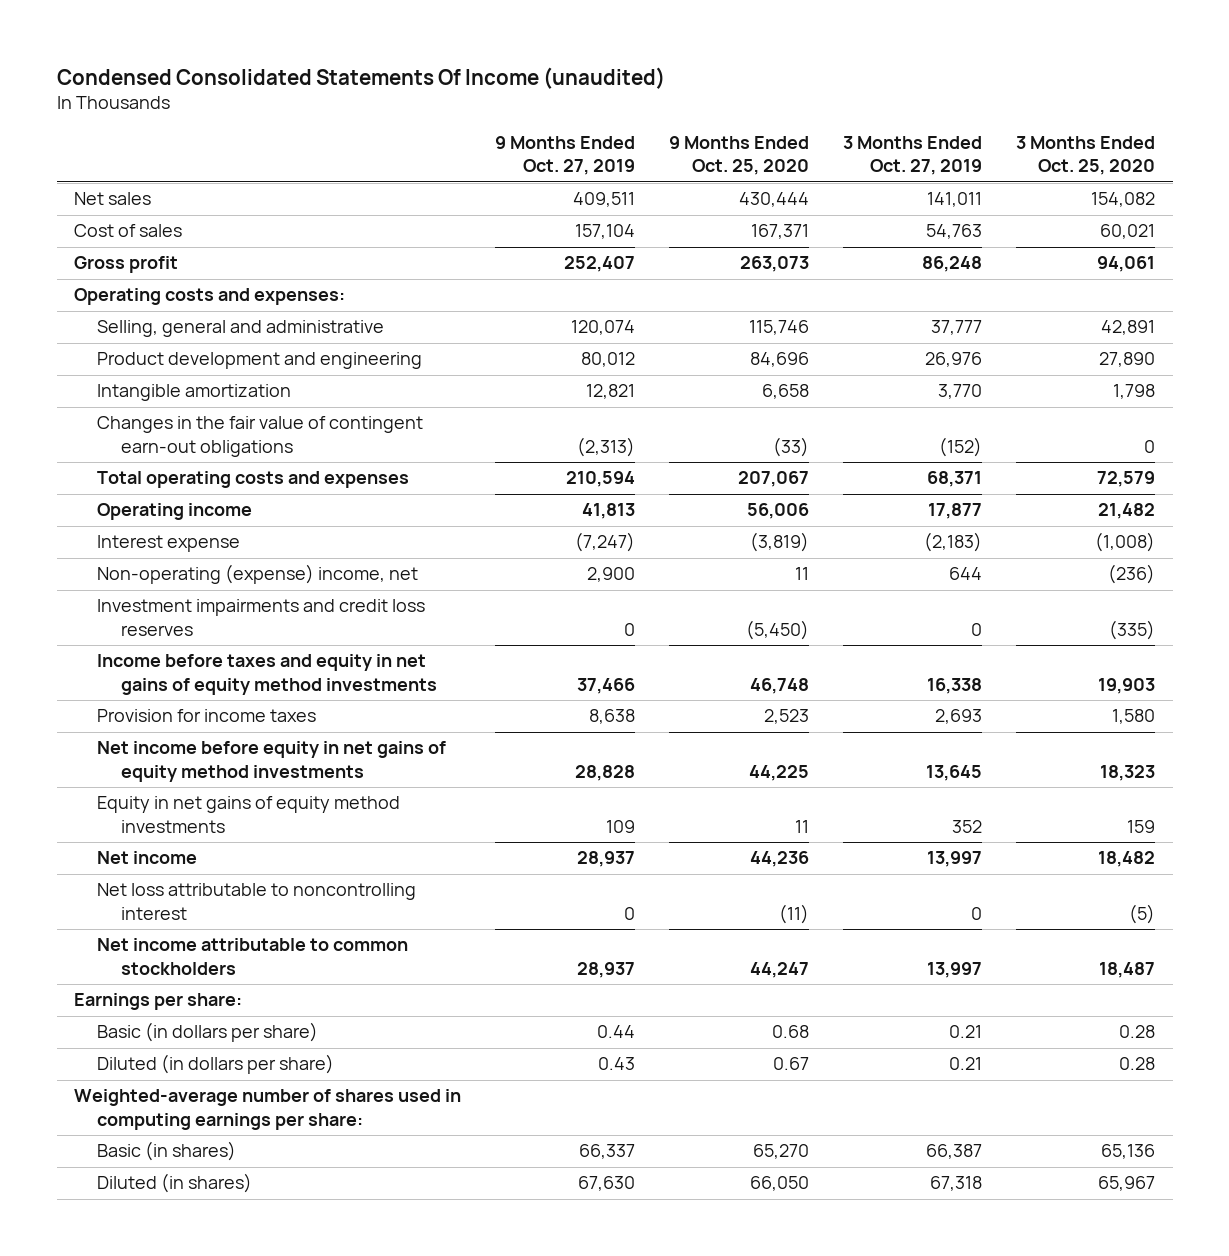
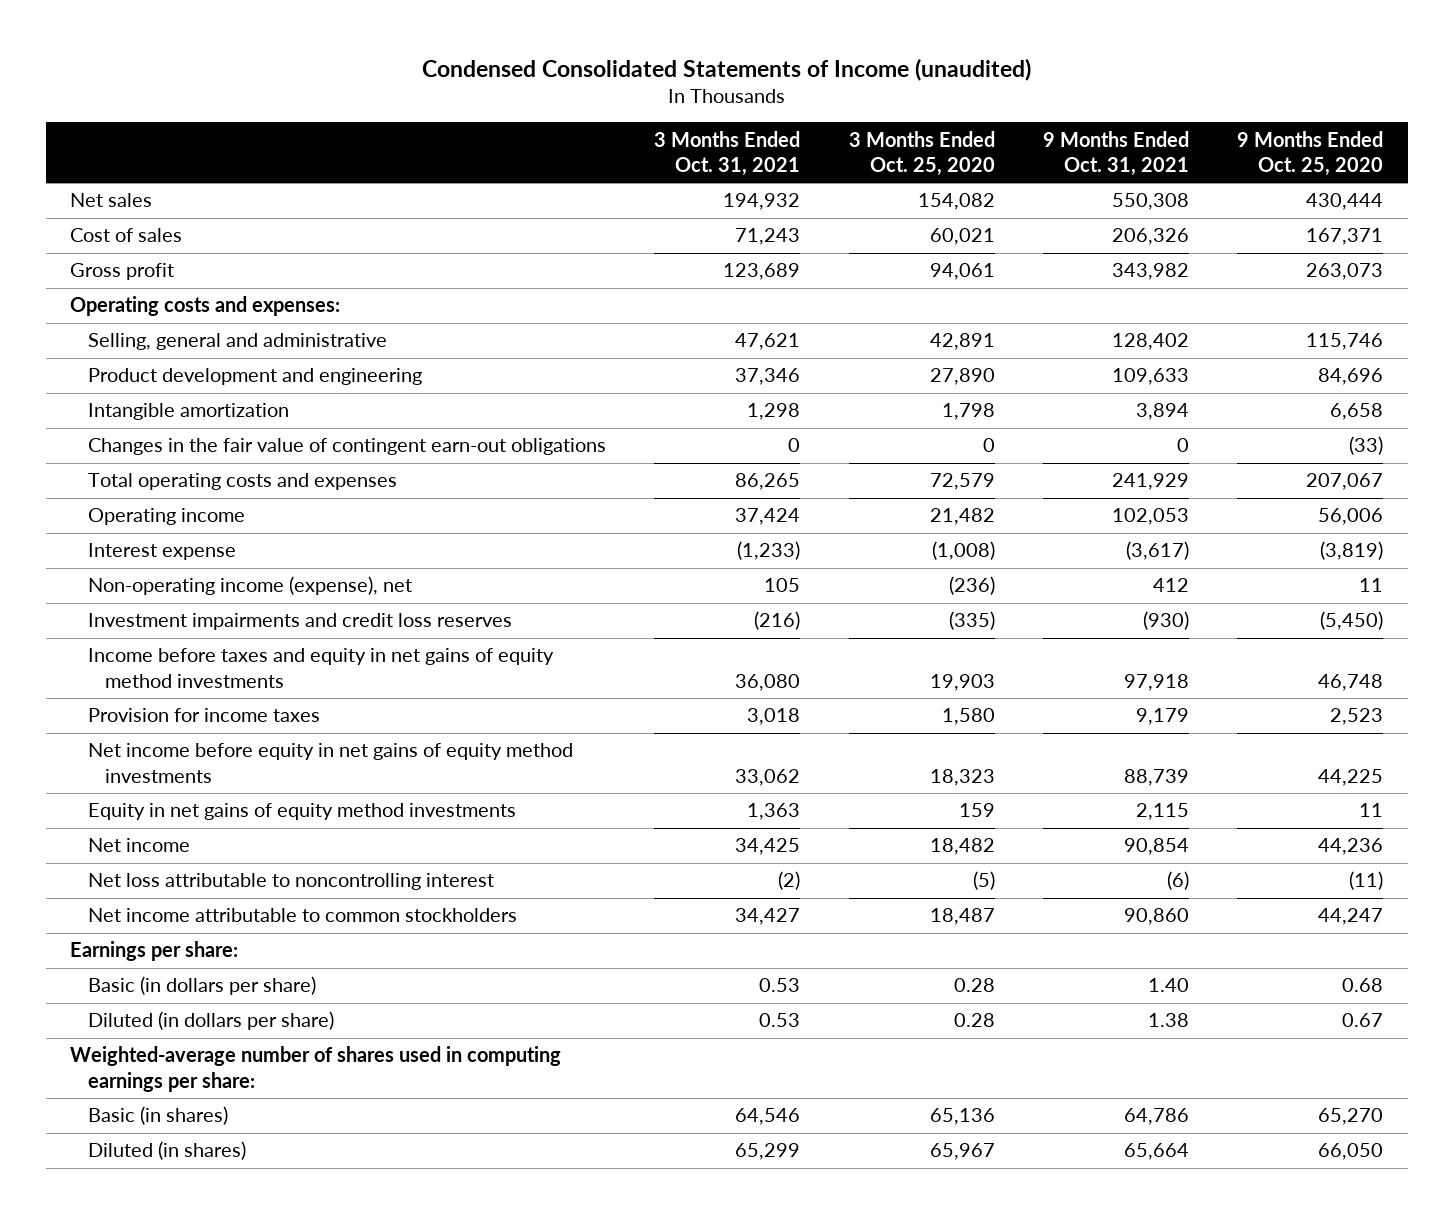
[56,66,665,89] Condensed Consolidated Statements Of Income (unaudited) -> [421,57,1031,81] Condensed Consolidated Statements of Income (unaudited)
[494,136,635,176] 9 Months Ended Oct. 27, 2019 -> none
[843,136,983,176] 3 Months Ended Oct. 27, 2019 -> none
none -> [654,130,801,176] 3 Months Ended Oct. 31, 2021
none -> [1043,130,1190,176] 9 Months Ended Oct. 31, 2021
[97,564,419,585] Non-operating (expense) income, net -> [87,576,412,596] Non-operating income (expense), net

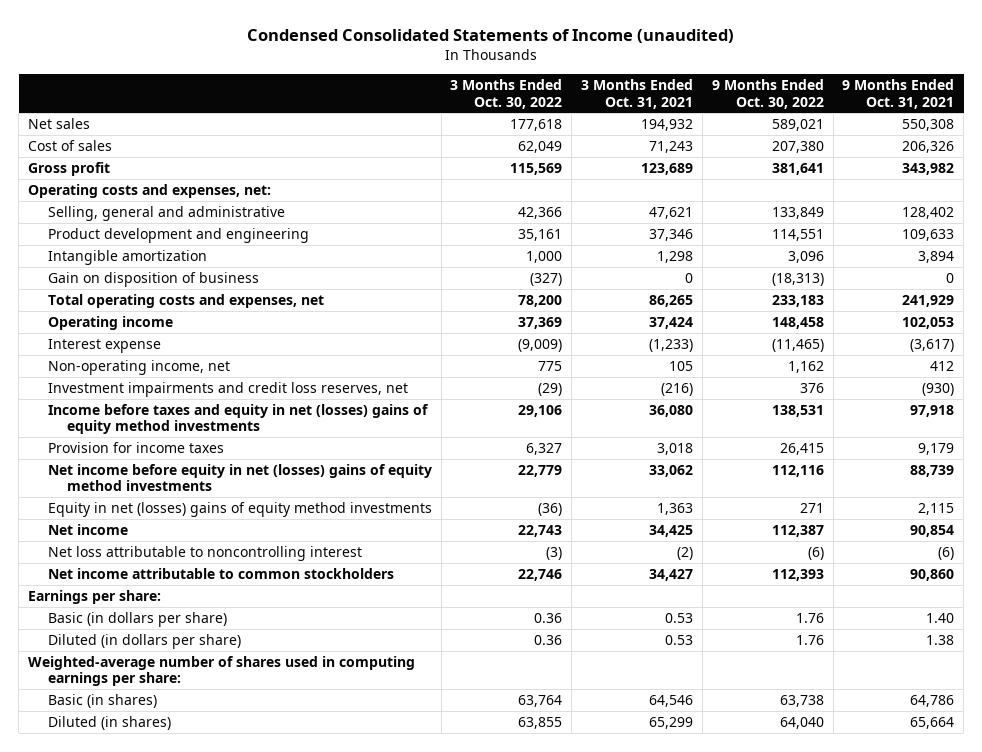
[848,130,995,176] 3 Months Ended Oct. 25, 2020 -> none
[1237,130,1384,176] 9 Months Ended Oct. 25, 2020 -> none
none -> [450,79,563,109] 3 Months Ended Oct. 30, 2022
none -> [711,79,824,109] 9 Months Ended Oct. 30, 2022
[70,296,341,317] Operating costs and expenses: -> [28,183,272,198] Operating costs and expenses, net:
[87,438,606,456] Changes in the fair value of contingent earn-out obligations -> none
none -> [47,271,259,287] Gain on disposition of business
[87,473,397,491] Total operating costs and expenses -> [47,293,324,308] Total operating costs and expenses, net
[87,576,412,596] Non-operating income (expense), net -> [47,359,230,375] Non-operating income, net
[87,613,512,631] Investment impairments and credit loss reserves -> [47,381,408,397] Investment impairments and credit loss reserves, net
[87,648,554,688] Income before taxes and equity in net gains of equity method investments -> [47,403,429,435] Income before taxes and equity in net (losses) gains of equity method investments
[87,743,573,783] Net income before equity in net gains of equity method investments -> [47,463,432,492] Net income before equity in net (losses) gains of equity method investments
[87,803,516,821] Equity in net gains of equity method investments -> [47,501,432,517] Equity in net (losses) gains of equity method investments

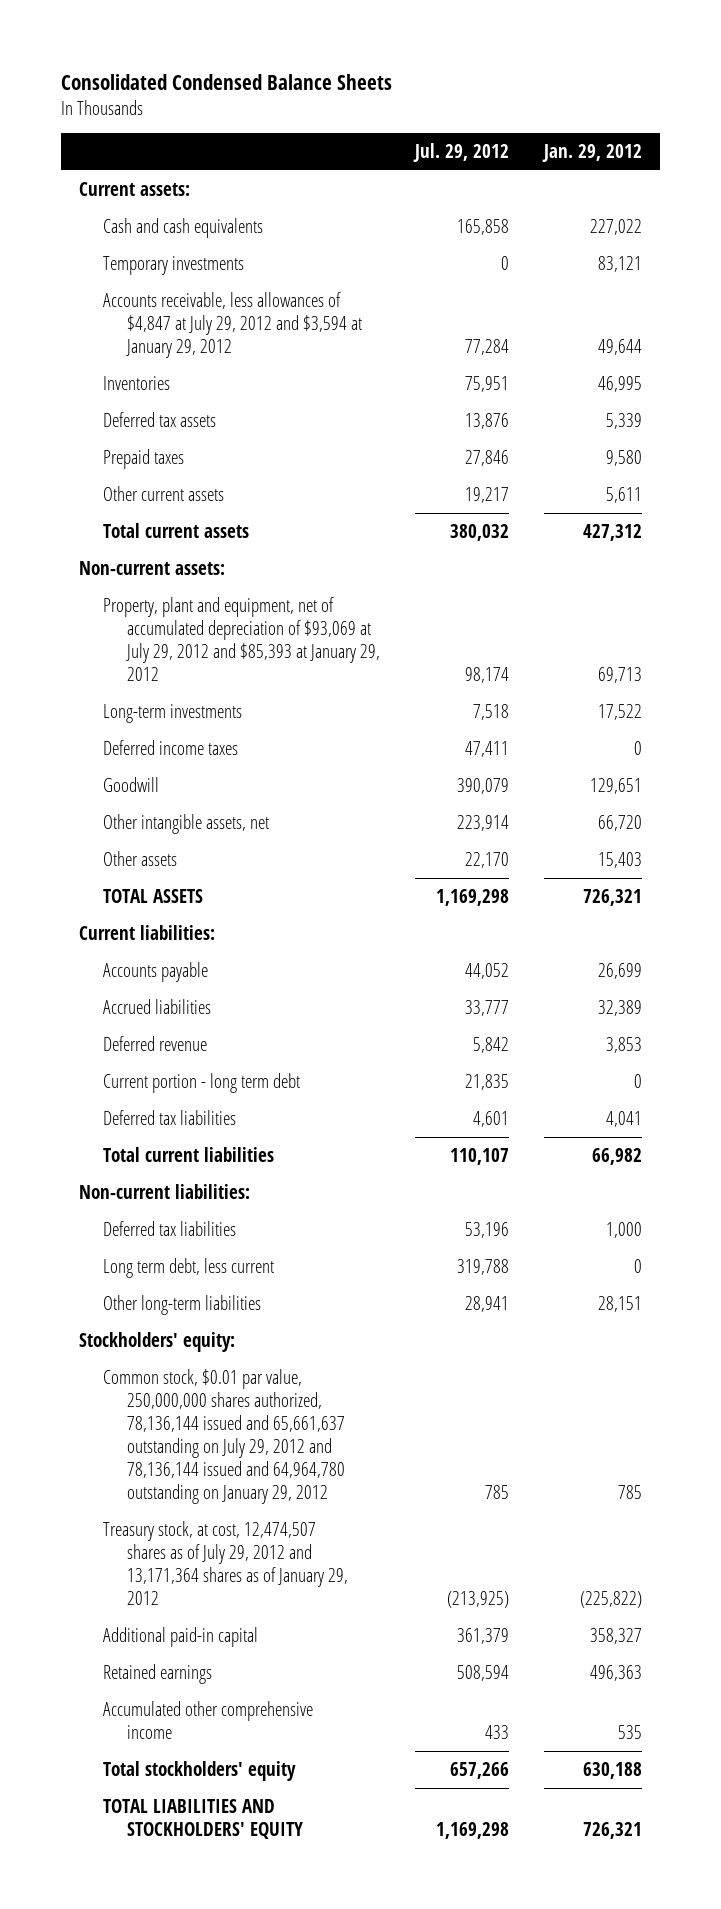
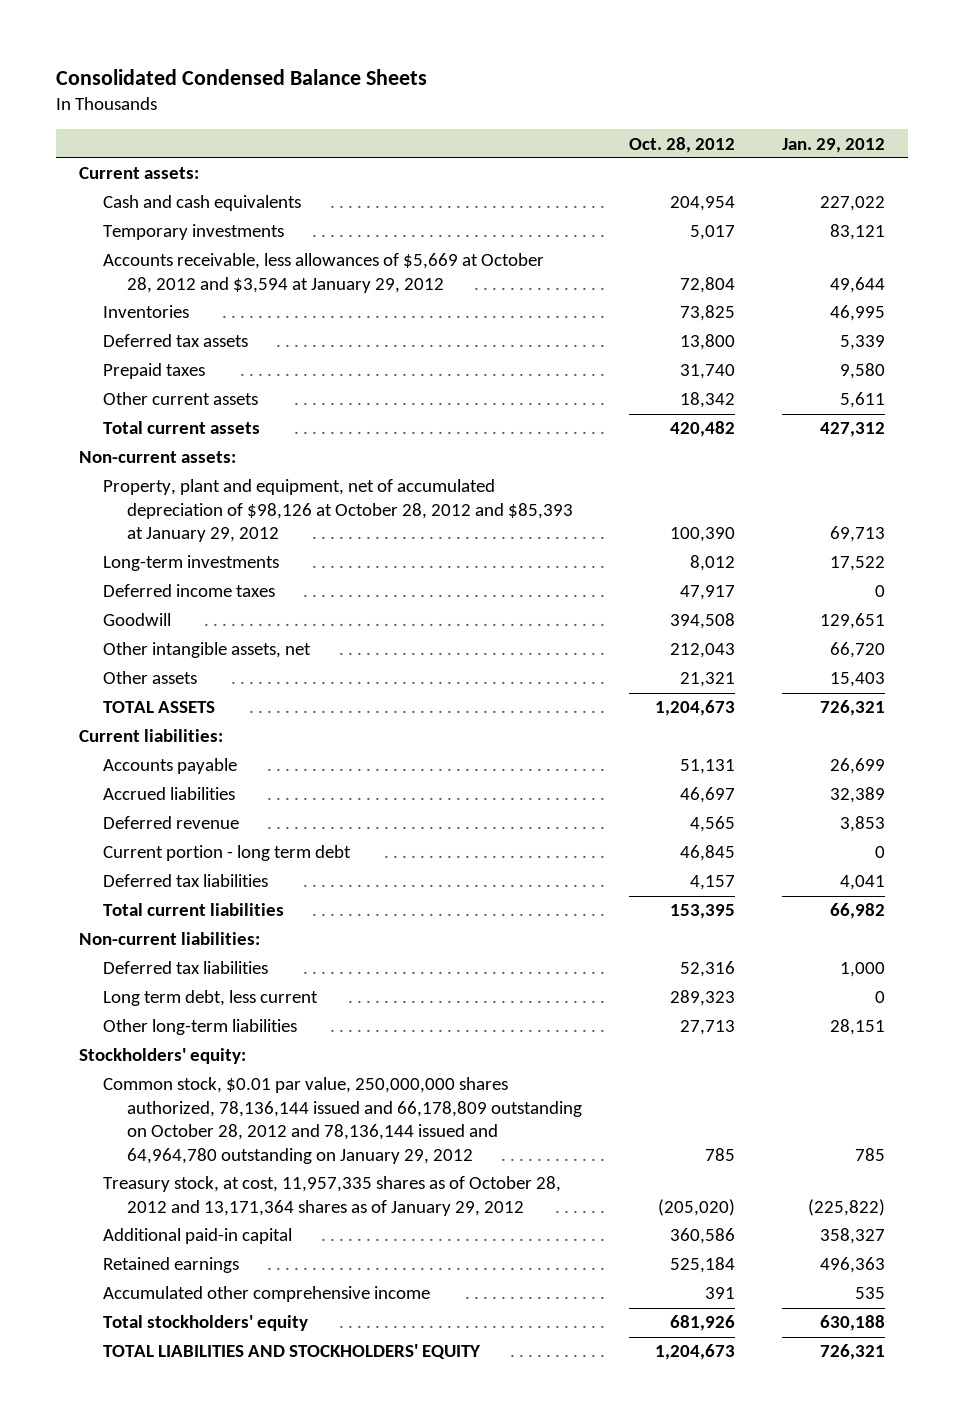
[412,142,509,162] Jul. 29, 2012 -> none
none -> [628,136,735,153] Oct. 28, 2012
[102,291,362,358] Accounts receivable, less allowances of $4,847 at July 29, 2012 and $3,594 at January 29, 2012 -> [102,253,544,293] Accounts receivable, less allowances of $5,669 at October 28, 2012 and $3,594 at January 29, 2012
[102,596,380,681] Property, plant and equipment, net of accumulated depreciation of $93,069 at July 29, 2012 and $85,393 at January 29, 2012 -> [102,479,573,543] Property, plant and equipment, net of accumulated depreciation of $98,126 at October 28, 2012 and $85,393 at January 29, 2012
[102,1368,345,1504] Common stock, $0.01 par value, 250,000,000 shares authorized, 78,136,144 issued and 65,661,637 outstanding on July 29, 2012 and 78,136,144 issued and 64,964,780 outstanding on January 29, 2012 -> [102,1077,582,1164] Common stock, $0.01 par value, 250,000,000 shares authorized, 78,136,144 issued and 66,178,809 outstanding on October 28, 2012 and 78,136,144 issued and 64,964,780 outstanding on January 29, 2012
[102,1520,348,1605] Treasury stock, at cost, 12,474,507 shares as of July 29, 2012 and 13,171,364 shares as of January 29, 2012 -> [102,1176,561,1216] Treasury stock, at cost, 11,957,335 shares as of October 28, 2012 and 13,171,364 shares as of January 29, 2012

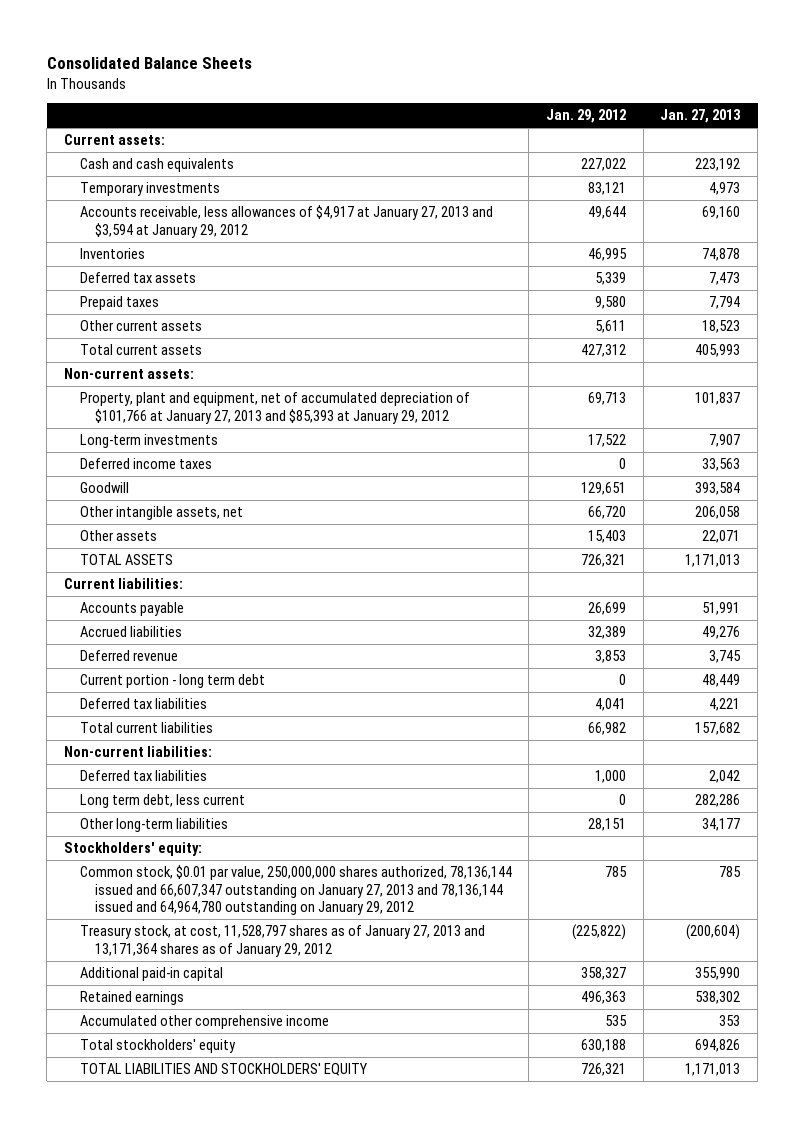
[55,68,427,85] Consolidated Condensed Balance Sheets -> [46,57,252,70] Consolidated Balance Sheets
[628,136,735,153] Oct. 28, 2012 -> none
none -> [660,109,742,124] Jan. 27, 2013
[102,253,544,293] Accounts receivable, less allowances of $5,669 at October 28, 2012 and $3,594 at January 29, 2012 -> [79,205,493,238] Accounts receivable, less allowances of $4,917 at January 27, 2013 and $3,594 at January 29, 2012
[102,479,573,543] Property, plant and equipment, net of accumulated depreciation of $98,126 at October 28, 2012 and $85,393 at January 29, 2012 -> [79,392,470,424] Property, plant and equipment, net of accumulated depreciation of $101,766 at January 27, 2013 and $85,393 at January 29, 2012
[102,1077,582,1164] Common stock, $0.01 par value, 250,000,000 shares authorized, 78,136,144 issued and 66,178,809 outstanding on October 28, 2012 and 78,136,144 issued and 64,964,780 outstanding on January 29, 2012 -> [79,865,512,915] Common stock, $0.01 par value, 250,000,000 shares authorized, 78,136,144 issued and 66,607,347 outstanding on January 27, 2013 and 78,136,144 issued and 64,964,780 outstanding on January 29, 2012
[102,1176,561,1216] Treasury stock, at cost, 11,957,335 shares as of October 28, 2012 and 13,171,364 shares as of January 29, 2012 -> [79,925,485,957] Treasury stock, at cost, 11,528,797 shares as of January 27, 2013 and 13,171,364 shares as of January 29, 2012

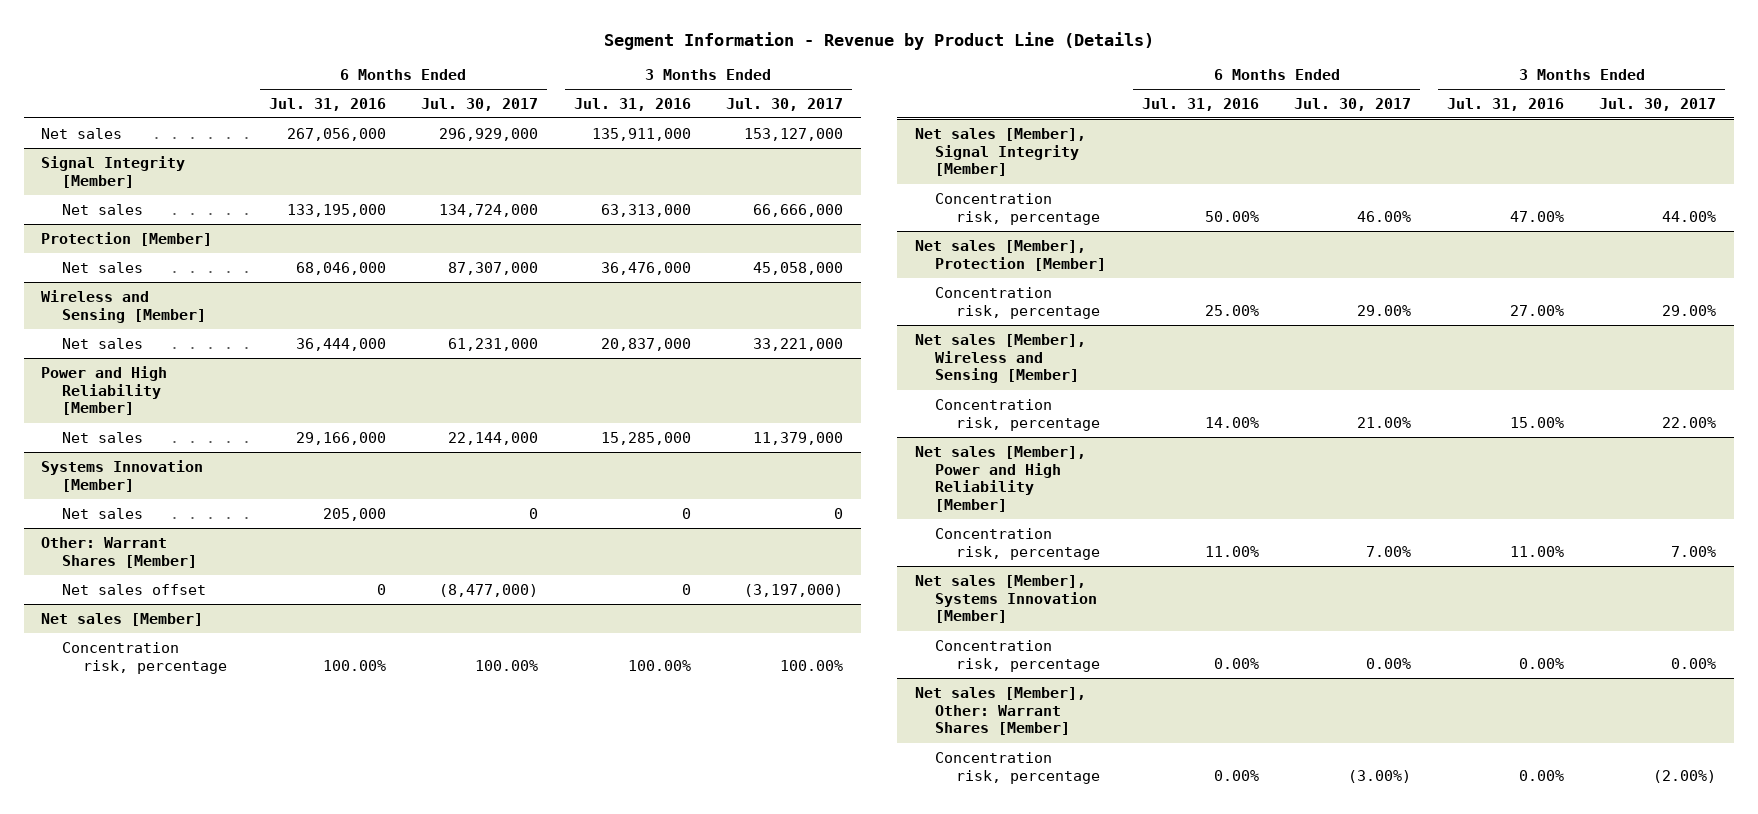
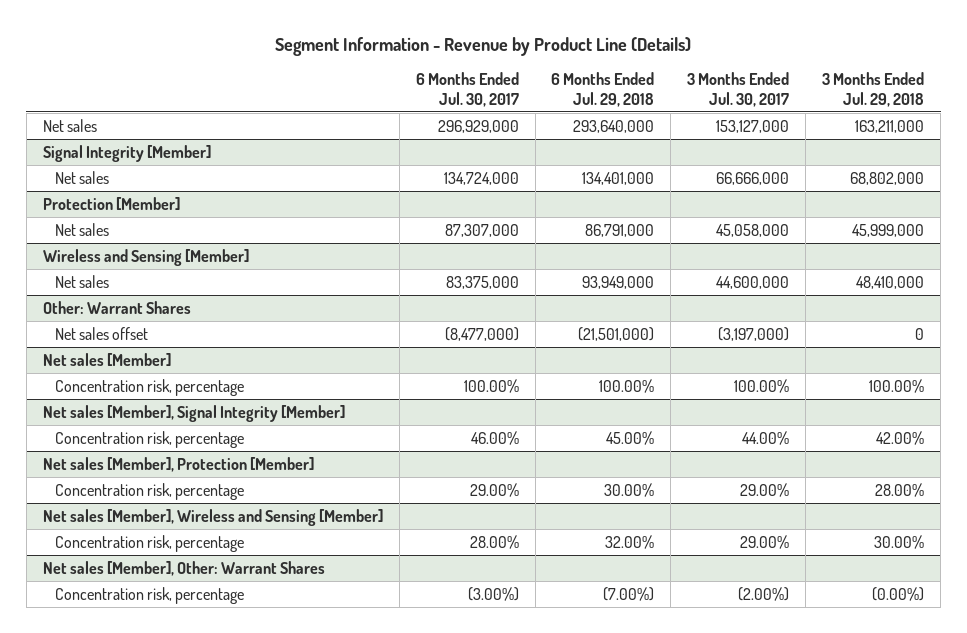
[268,97,386,111] Jul. 31, 2016 -> none
[573,97,691,111] Jul. 31, 2016 -> none
none -> [551,72,655,107] 6 Months Ended Jul. 29, 2018
none -> [822,72,925,107] 3 Months Ended Jul. 29, 2018
[41,365,168,416] Power and High Reliability [Member] -> none
[62,431,144,443] Net sales -> none
[41,459,204,492] Systems Innovation [Member] -> none
[62,507,144,519] Net sales -> none
[448,337,539,351] 61,231,000 -> [445,275,519,289] 83,375,000
[753,337,844,351] 33,221,000 -> [716,275,790,289] 44,600,000
[41,536,198,568] Other: Warrant Shares [Member] -> [42,300,191,314] Other: Warrant Shares
[914,445,1086,513] Net sales [Member], Power and High Reliability [Member] -> none
[935,527,1100,560] Concentration risk, percentage -> none
[914,574,1098,624] Net sales [Member], Systems Innovation [Member] -> none
[935,639,1100,672] Concentration risk, percentage -> none
[1357,416,1412,428] 21.00% -> [469,534,519,549] 28.00%
[1662,416,1717,428] 22.00% -> [740,534,790,549] 29.00%
[914,686,1086,736] Net sales [Member], Other: Warrant Shares [Member] -> [42,560,325,576] Net sales [Member], Other: Warrant Shares

